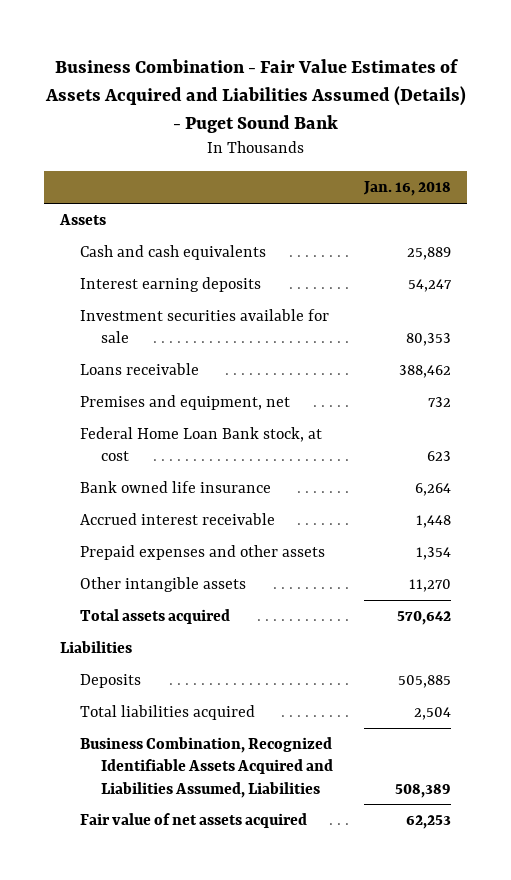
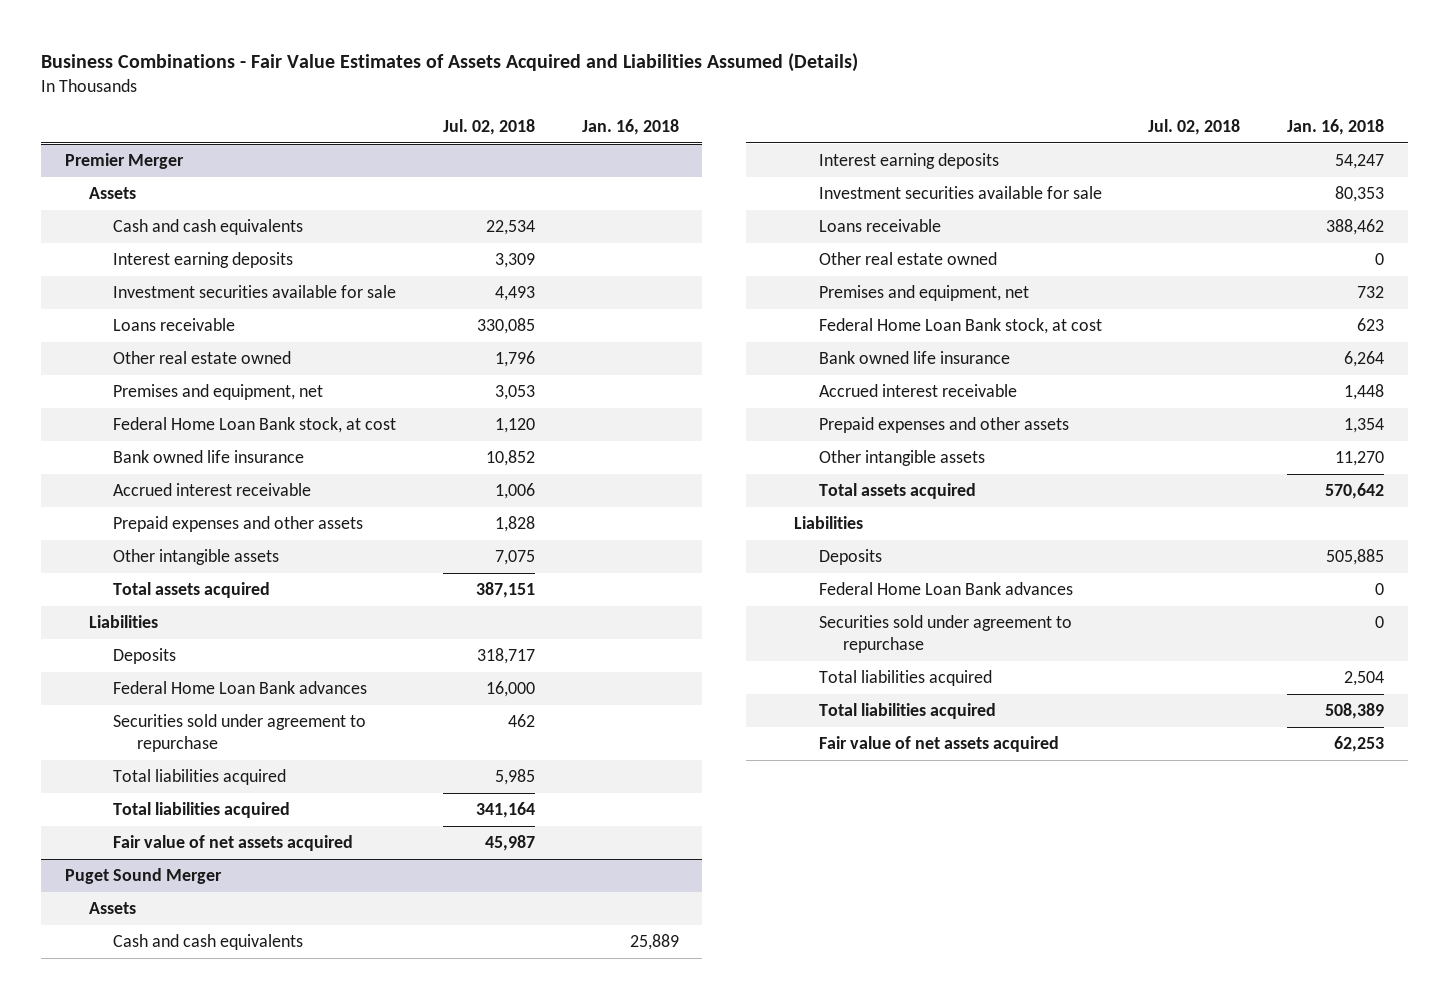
[44,58,466,133] Business Combination - Fair Value Estimates of Assets Acquired and Liabilities Assumed (Details) - Puget Sound Bank -> [41,53,859,73] Business Combinations - Fair Value Estimates of Assets Acquired and Liabilities Assumed (Details)
none -> [443,119,536,136] Jul. 02, 2018
none -> [64,153,184,170] Premier Merger
none -> [88,187,136,200] Assets
none -> [113,219,304,236] Cash and cash equivalents
none -> [113,252,294,269] Interest earning deposits
none -> [113,285,397,299] Investment securities available for sale
none -> [113,318,236,332] Loans receivable
none -> [113,351,292,365] Other real estate owned
none -> [113,384,324,401] Premises and equipment, net
none -> [113,417,397,434] Federal Home Loan Bank stock, at cost
none -> [113,450,305,464] Bank owned life insurance
none -> [113,483,312,497] Accrued interest receivable
none -> [113,516,364,533] Prepaid expenses and other assets
none -> [113,549,280,566] Other intangible assets
none -> [113,582,271,599] Total assets acquired
none -> [88,615,158,629] Liabilities
none -> [113,648,177,665] Deposits
none -> [113,681,368,695] Federal Home Loan Bank advances
none -> [113,714,367,752] Securities sold under agreement to repurchase
none -> [113,769,287,786] Total liabilities acquired
none -> [113,802,291,819] Total liabilities acquired
none -> [113,835,354,852] Fair value of net assets acquired
none -> [64,868,222,885] Puget Sound Merger
none -> [818,252,997,266] Other real estate owned
none -> [818,582,1073,596] Federal Home Loan Bank advances
none -> [818,615,1072,653] Securities sold under agreement to repurchase
[80,736,334,798] Business Combination, Recognized Identifiable Assets Acquired and Liabilities Assumed, Liabilities -> [818,703,996,720] Total liabilities acquired

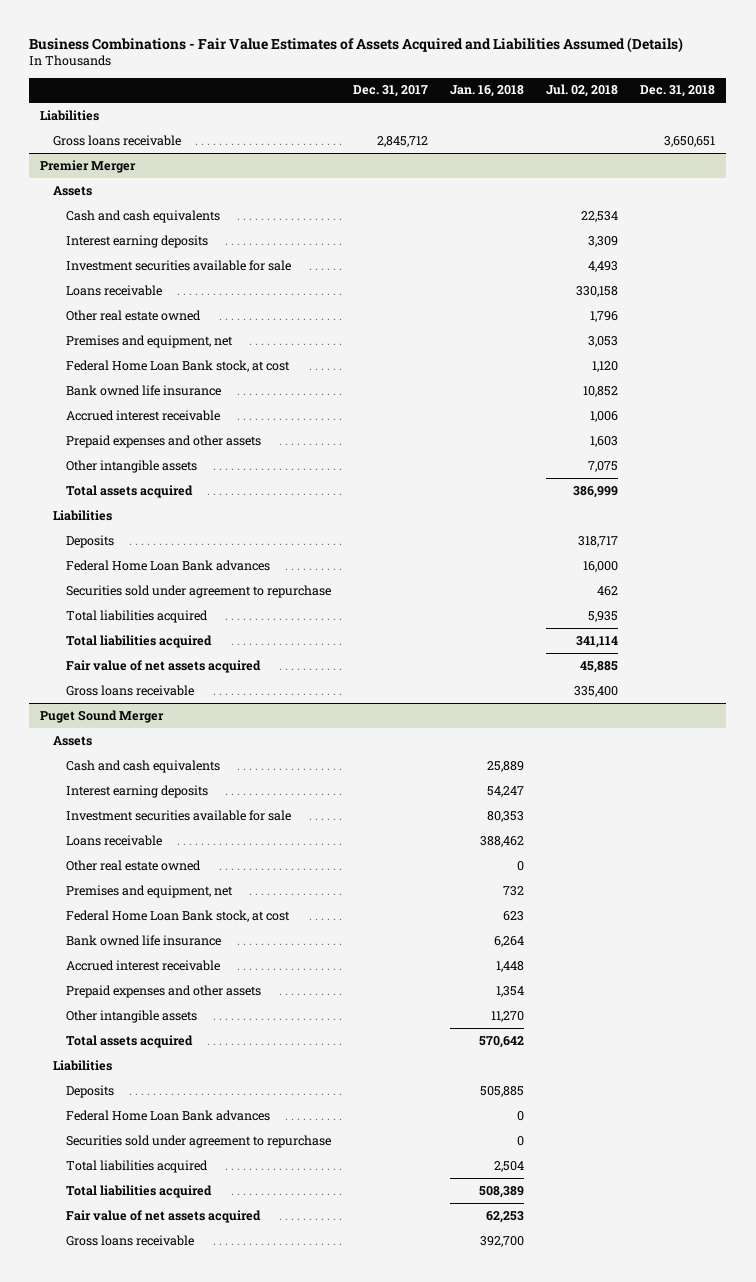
none -> [353,85,429,98] Dec. 31, 2017
none -> [640,85,716,98] Dec. 31, 2018
none -> [40,109,100,121] Liabilities
none -> [53,134,182,146] Gross loans receivable
[477,318,536,335] 330,085 -> [576,285,619,297] 330,158
[495,516,536,533] 1,828 -> [590,435,619,447] 1,603
[476,582,536,599] 387,151 -> [573,485,619,498] 386,999
[495,769,536,786] 5,985 -> [588,610,619,622] 5,935
[476,802,536,819] 341,164 -> [576,635,619,648] 341,114
[485,835,536,852] 45,987 -> [580,660,619,673] 45,885
none -> [66,684,195,696] Gross loans receivable
none -> [66,1234,195,1246] Gross loans receivable

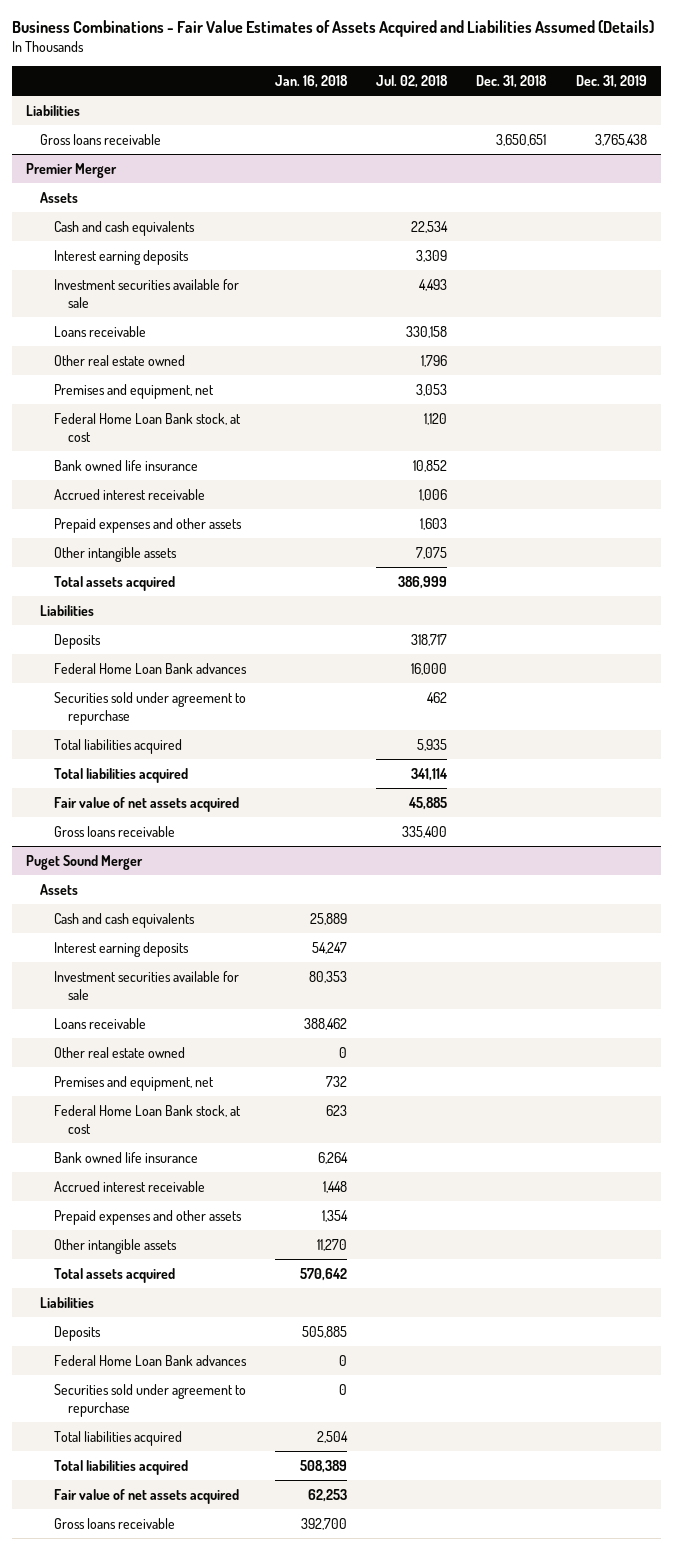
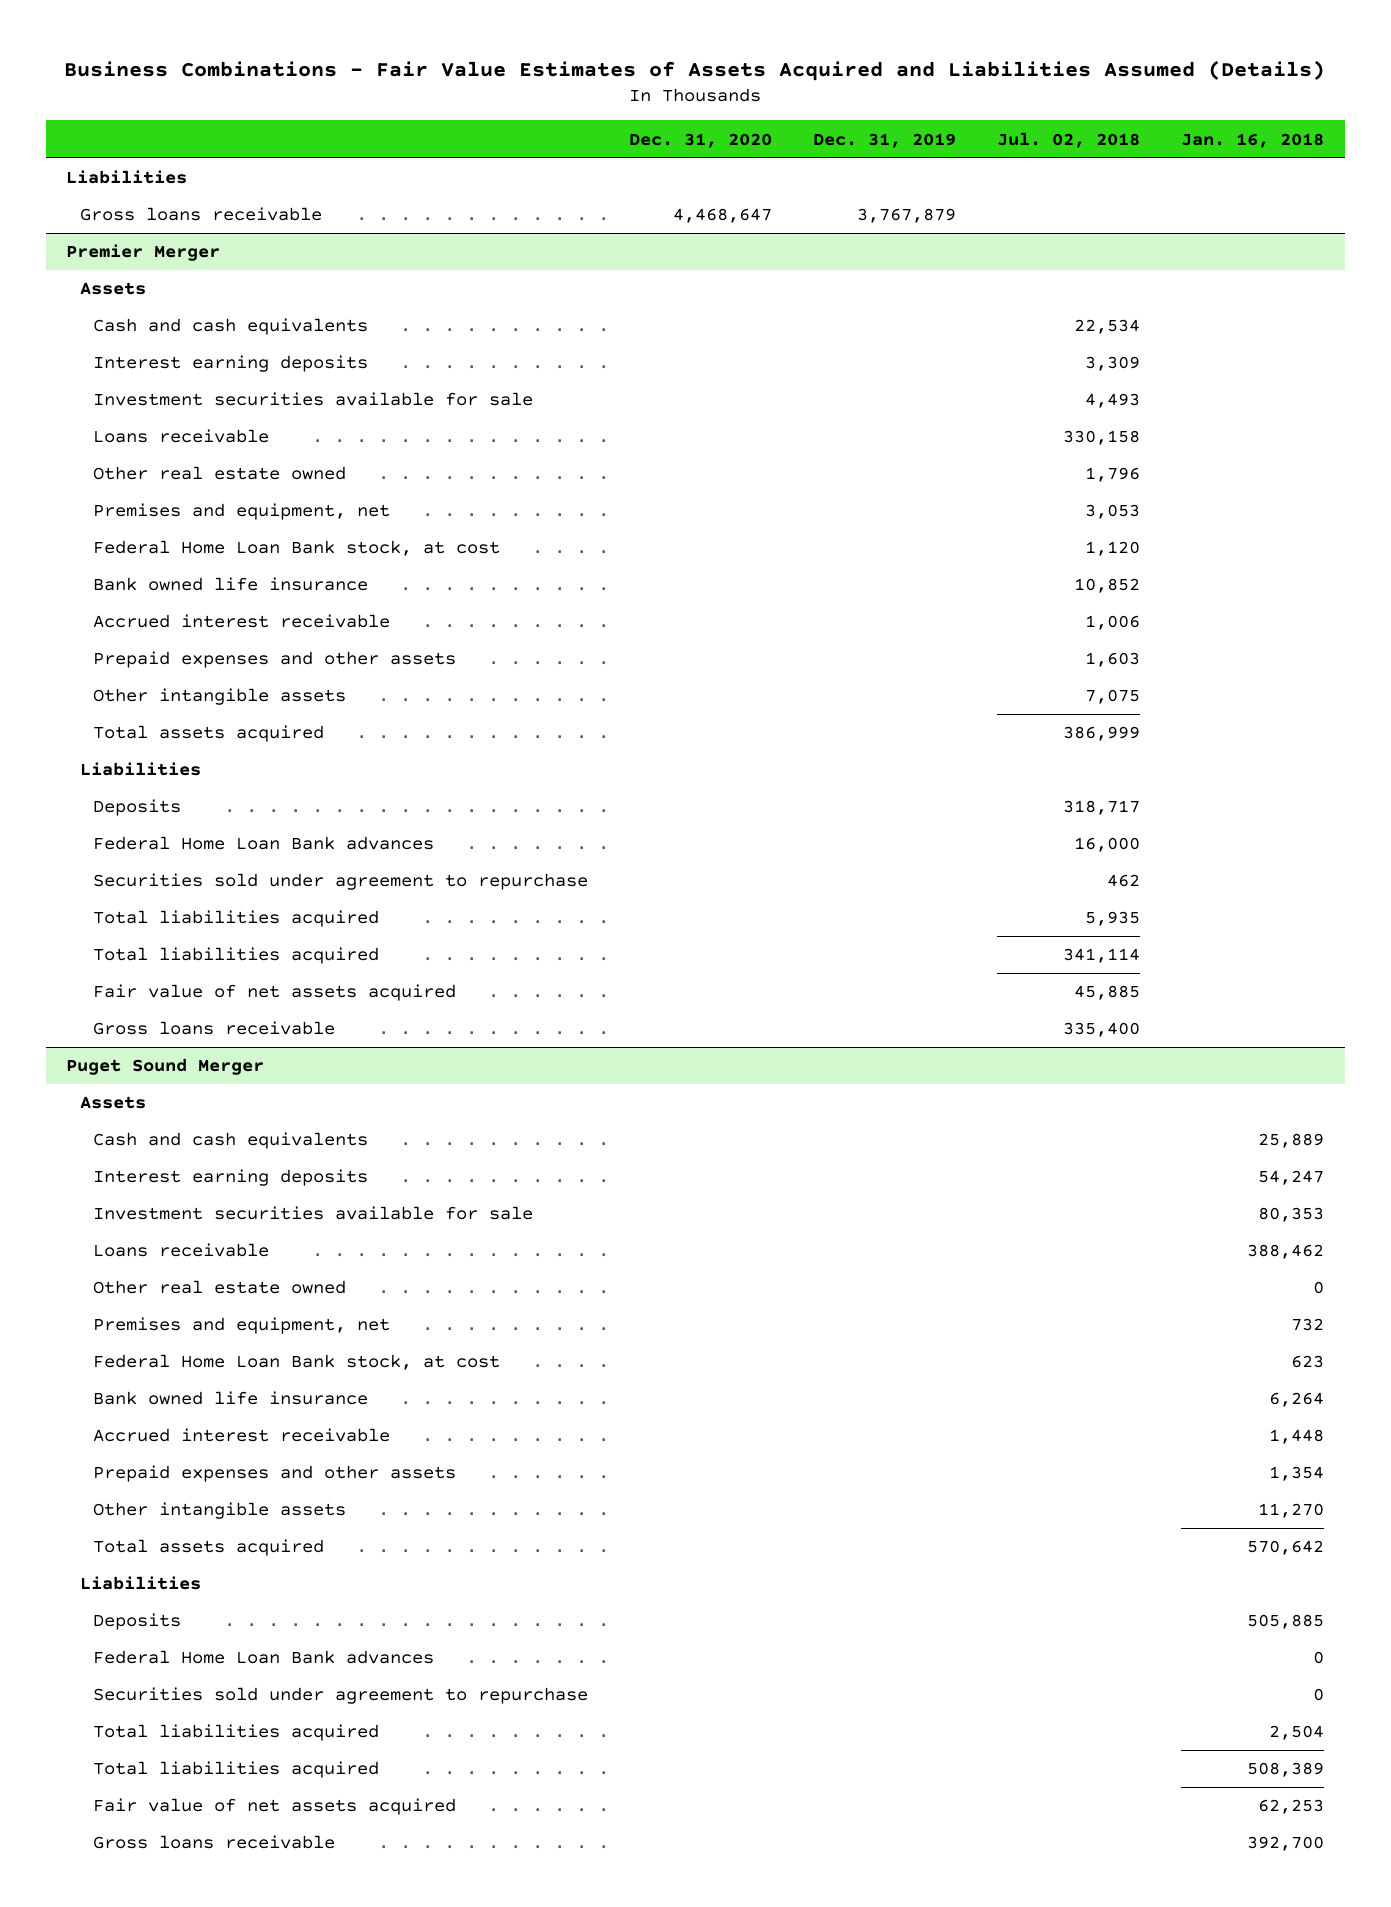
[476,74,548,88] Dec. 31, 2018 -> none
none -> [629,132,773,148] Dec. 31, 2020
[594,133,647,146] 3,765,438 -> [857,208,957,224] 3,767,879

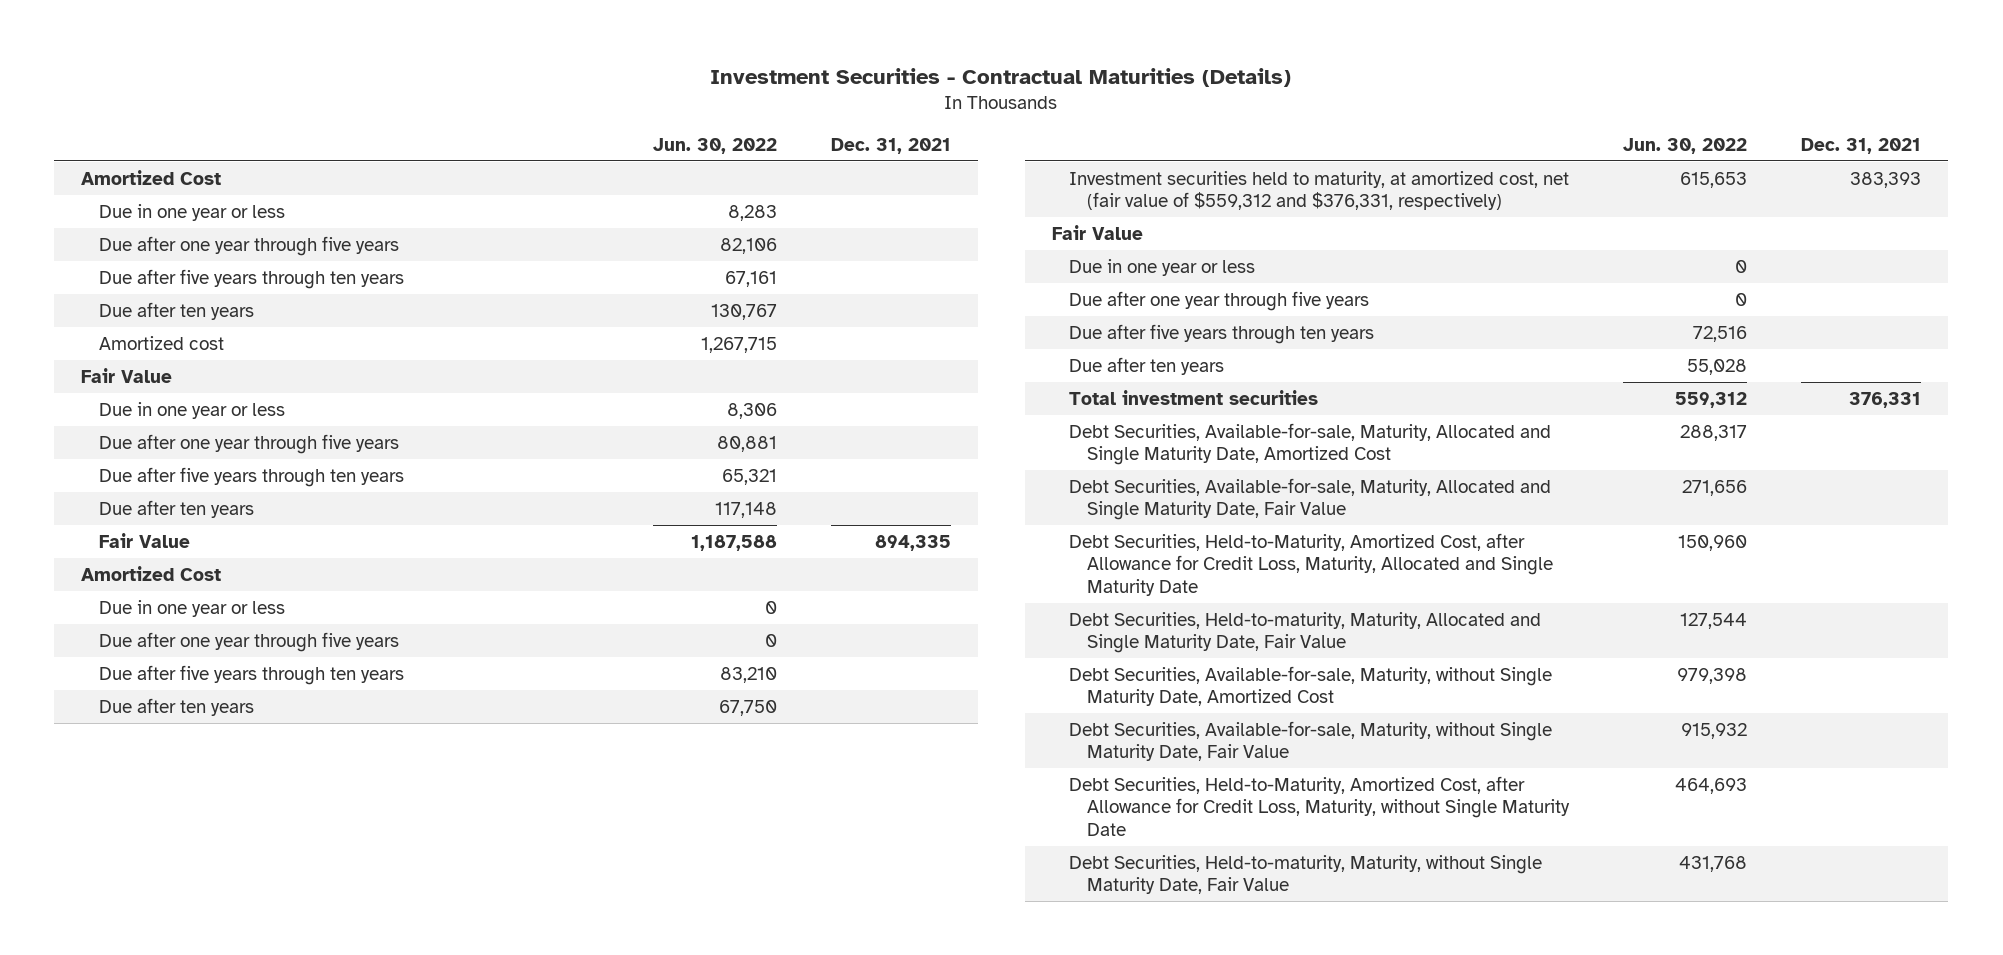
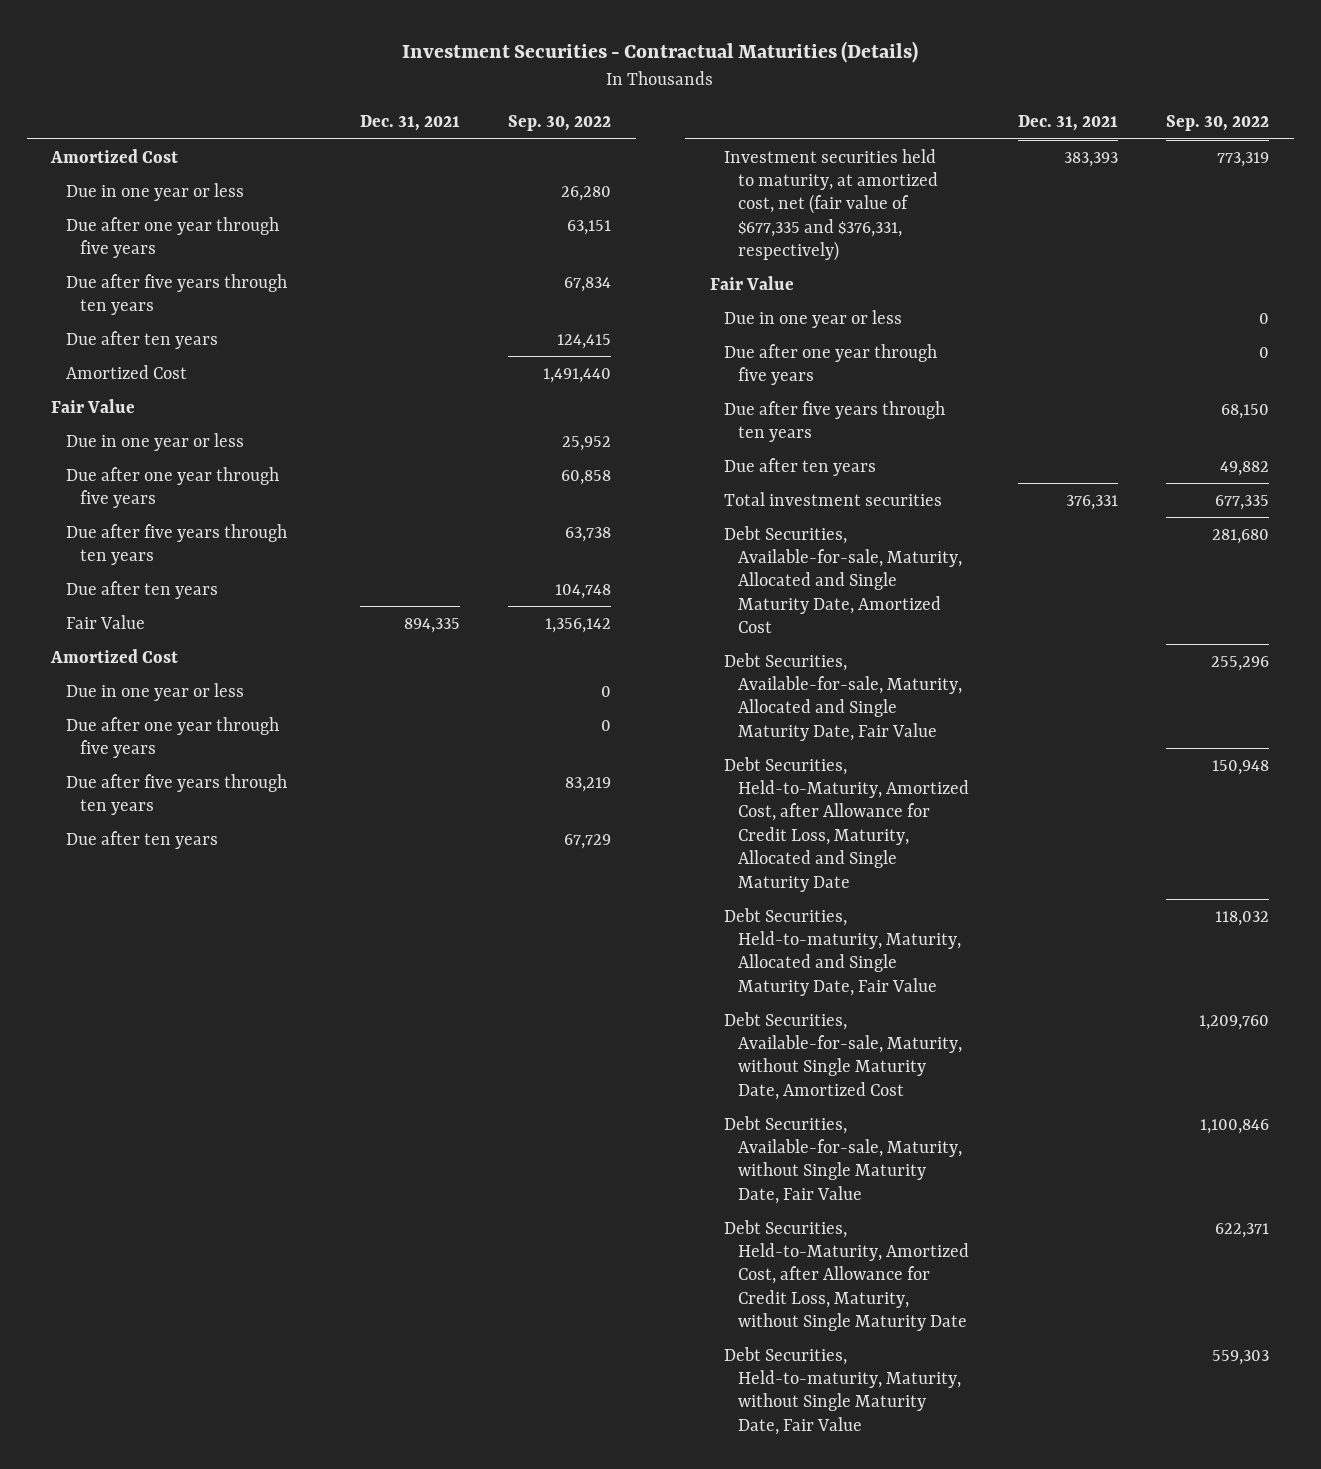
[652,137,777,154] Jun. 30, 2022 -> none
none -> [508,115,612,132] Sep. 30, 2022
[98,335,224,350] Amortized cost -> [65,364,187,379] Amortized Cost
[1069,170,1570,211] Investment securities held to maturity, at amortized cost, net (fair value of $559,312 and $376,331, respectively) -> [723,148,939,262] Investment securities held to maturity, at amortized cost, net (fair value of $677,335 and $376,331, respectively)

